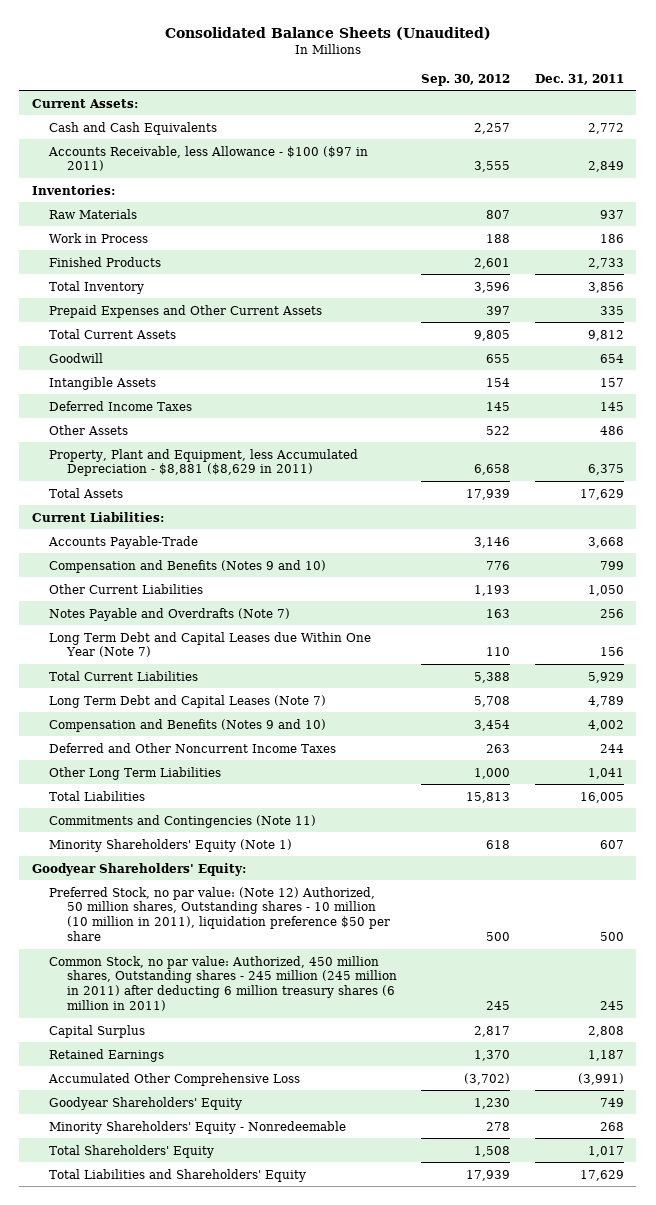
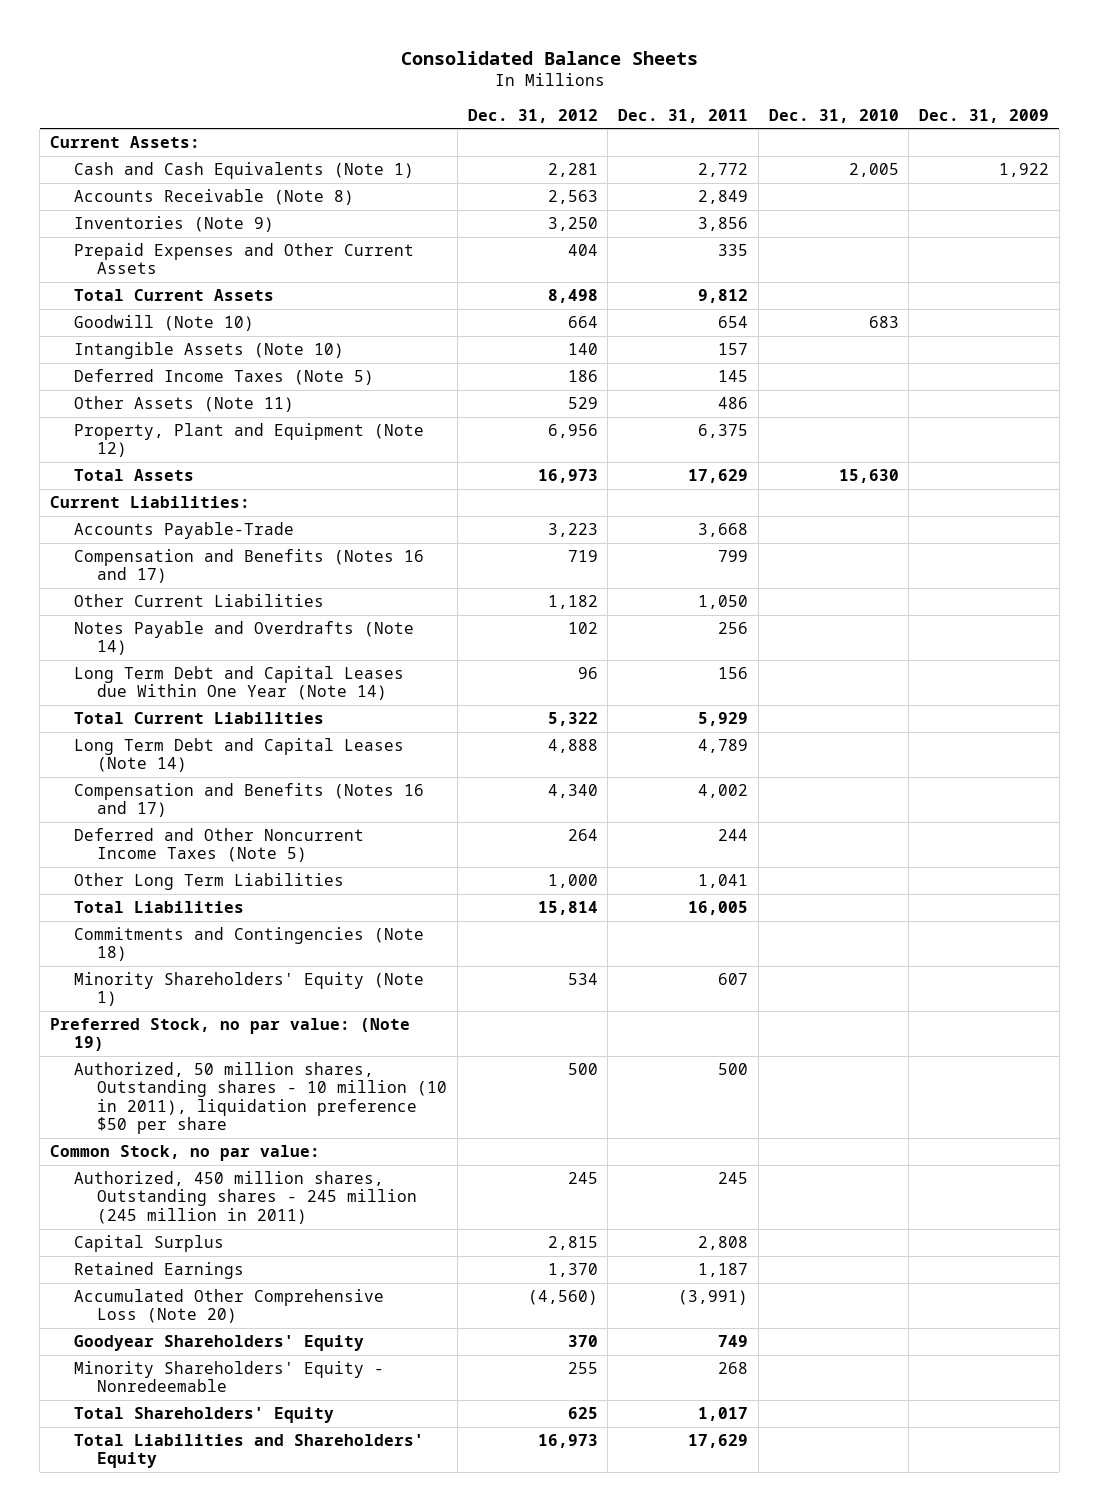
[164,26,491,40] Consolidated Balance Sheets (Unaudited) -> [400,50,698,65] Consolidated Balance Sheets
[421,73,511,86] Sep. 30, 2012 -> none
none -> [467,108,598,123] Dec. 31, 2012
none -> [768,108,899,123] Dec. 31, 2010
none -> [919,108,1050,123] Dec. 31, 2009
[31,184,115,195] Inventories: -> none
[49,208,138,219] Raw Materials -> none
[49,232,149,243] Work in Process -> none
[49,256,162,267] Finished Products -> none
[49,121,218,135] Cash and Cash Equivalents -> [73,162,414,180] Cash and Cash Equivalents (Note 1)
[48,145,369,172] Accounts Receivable, less Allowance - $100 ($97 in 2011) -> [73,189,354,206] Accounts Receivable (Note 8)
[49,280,145,294] Total Inventory -> [73,216,274,233] Inventories (Note 9)
[49,352,104,363] Goodwill -> [73,315,254,332] Goodwill (Note 10)
[49,376,157,390] Intangible Assets -> [73,342,344,360] Intangible Assets (Note 10)
[49,400,193,411] Deferred Income Taxes -> [73,369,374,386] Deferred Income Taxes (Note 5)
[49,424,129,435] Other Assets -> [73,396,294,413] Other Assets (Note 11)
[49,448,359,477] Property, Plant and Equipment, less Accumulated Depreciation - $8,881 ($8,629 in 2011) -> [73,423,424,458] Property, Plant and Equipment (Note 12)
[49,559,327,573] Compensation and Benefits (Notes 9 and 10) -> [73,549,424,584] Compensation and Benefits (Notes 16 and 17)
[49,607,291,621] Notes Payable and Overdrafts (Note 7) -> [73,621,414,656] Notes Payable and Overdrafts (Note 14)
[49,631,372,658] Long Term Debt and Capital Leases due Within One Year (Note 7) -> [73,666,404,701] Long Term Debt and Capital Leases due Within One Year (Note 14)
[49,694,327,708] Long Term Debt and Capital Leases (Note 7) -> [73,738,404,773] Long Term Debt and Capital Leases (Note 14)
[49,718,327,732] Compensation and Benefits (Notes 9 and 10) -> [73,783,424,818] Compensation and Benefits (Notes 16 and 17)
[49,742,337,753] Deferred and Other Noncurrent Income Taxes -> [73,828,364,863] Deferred and Other Noncurrent Income Taxes (Note 5)
[49,814,317,828] Commitments and Contingencies (Note 11) -> [73,927,424,962] Commitments and Contingencies (Note 18)
[31,862,246,876] Goodyear Shareholders' Equity: -> none
none -> [50,1018,411,1052] Preferred Stock, no par value: (Note 19)
[49,886,390,942] Preferred Stock, no par value: (Note 12) Authorized, 50 million shares, Outstanding shares - 10 million (10 million in 2011), liquidation preference $50 per share -> [73,1062,447,1135] Authorized, 50 million shares, Outstanding shares - 10 million (10 in 2011), liquidation preference $50 per share
none -> [50,1145,321,1162] Common Stock, no par value:
[49,955,397,1012] Common Stock, no par value: Authorized, 450 million shares, Outstanding shares - 245 million (245 million in 2011) after deducting 6 million treasury shares (6 million in 2011) -> [73,1171,417,1224] Authorized, 450 million shares, Outstanding shares - 245 million (245 million in 2011)
[48,1072,301,1086] Accumulated Other Comprehensive Loss -> [73,1289,384,1324] Accumulated Other Comprehensive Loss (Note 20)

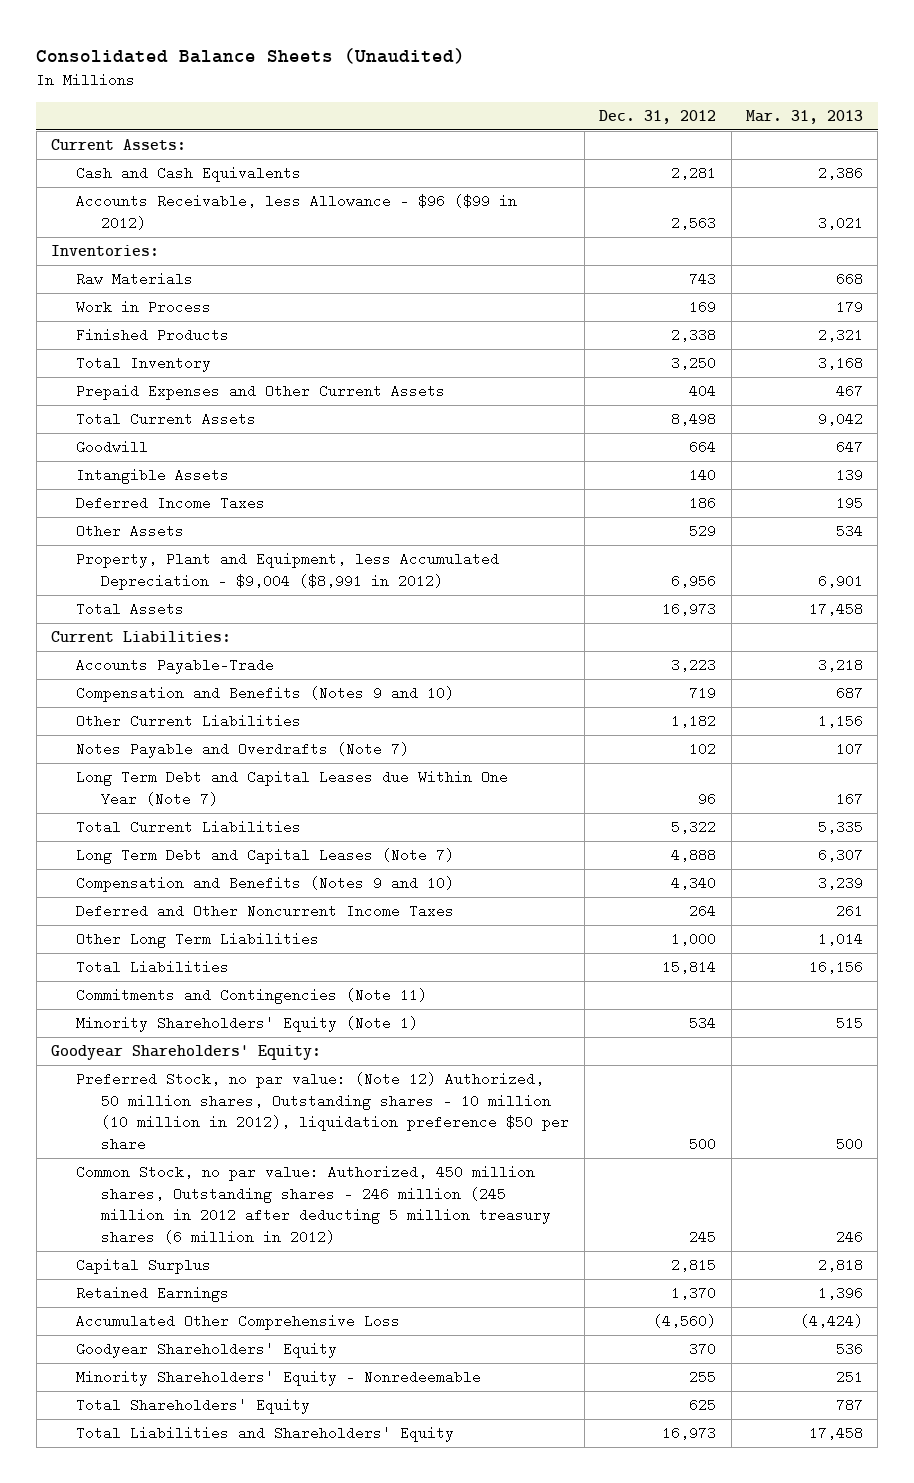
[400,50,698,65] Consolidated Balance Sheets -> [36,48,466,65] Consolidated Balance Sheets (Unaudited)
[618,108,749,123] Dec. 31, 2011 -> none
[768,108,899,123] Dec. 31, 2010 -> none
[919,108,1050,123] Dec. 31, 2009 -> none
none -> [746,110,864,125] Mar. 31, 2013
[73,162,414,180] Cash and Cash Equivalents (Note 1) -> [76,166,302,183] Cash and Cash Equivalents
[73,189,354,206] Accounts Receivable (Note 8) -> [76,194,518,230] Accounts Receivable, less Allowance - $96 ($99 in 2012)
none -> [51,245,160,257] Inventories:
none -> [76,272,194,287] Raw Materials
none -> [76,300,212,315] Work in Process
none -> [76,328,230,343] Finished Products
[73,216,274,233] Inventories (Note 9) -> [76,356,212,373] Total Inventory
[73,315,254,332] Goodwill (Note 10) -> [76,440,149,455] Goodwill
[73,342,344,360] Intangible Assets (Note 10) -> [76,468,230,485] Intangible Assets
[73,369,374,386] Deferred Income Taxes (Note 5) -> [76,496,266,511] Deferred Income Taxes
[73,396,294,413] Other Assets (Note 11) -> [76,524,185,539] Other Assets
[73,423,424,458] Property, Plant and Equipment (Note 12) -> [76,552,500,590] Property, Plant and Equipment, less Accumulated Depreciation - $9,004 ($8,991 in 2012)
[73,549,424,584] Compensation and Benefits (Notes 16 and 17) -> [76,686,455,703] Compensation and Benefits (Notes 9 and 10)
[73,621,414,656] Notes Payable and Overdrafts (Note 14) -> [76,742,410,759] Notes Payable and Overdrafts (Note 7)
[73,666,404,701] Long Term Debt and Capital Leases due Within One Year (Note 14) -> [76,770,509,806] Long Term Debt and Capital Leases due Within One Year (Note 7)
[73,738,404,773] Long Term Debt and Capital Leases (Note 14) -> [76,848,455,865] Long Term Debt and Capital Leases (Note 7)
[73,783,424,818] Compensation and Benefits (Notes 16 and 17) -> [76,876,455,893] Compensation and Benefits (Notes 9 and 10)
[73,828,364,863] Deferred and Other Noncurrent Income Taxes (Note 5) -> [76,904,455,919] Deferred and Other Noncurrent Income Taxes
[73,927,424,962] Commitments and Contingencies (Note 18) -> [76,988,428,1005] Commitments and Contingencies (Note 11)
[50,1018,411,1052] Preferred Stock, no par value: (Note 19) -> none
[50,1145,321,1162] Common Stock, no par value: -> none
none -> [51,1045,322,1061] Goodyear Shareholders' Equity:
[73,1062,447,1135] Authorized, 50 million shares, Outstanding shares - 10 million (10 in 2011), liquidation preference $50 per share -> [76,1072,570,1151] Preferred Stock, no par value: (Note 12) Authorized, 50 million shares, Outstanding shares - 10 million (10 million in 2012), liquidation preference $50 per share
[73,1171,417,1224] Authorized, 450 million shares, Outstanding shares - 245 million (245 million in 2011) -> [76,1165,552,1244] Common Stock, no par value: Authorized, 450 million shares, Outstanding shares - 246 million (245 million in 2012 after deducting 5 million treasury shares (6 million in 2012)
[73,1289,384,1324] Accumulated Other Comprehensive Loss (Note 20) -> [76,1314,401,1331] Accumulated Other Comprehensive Loss

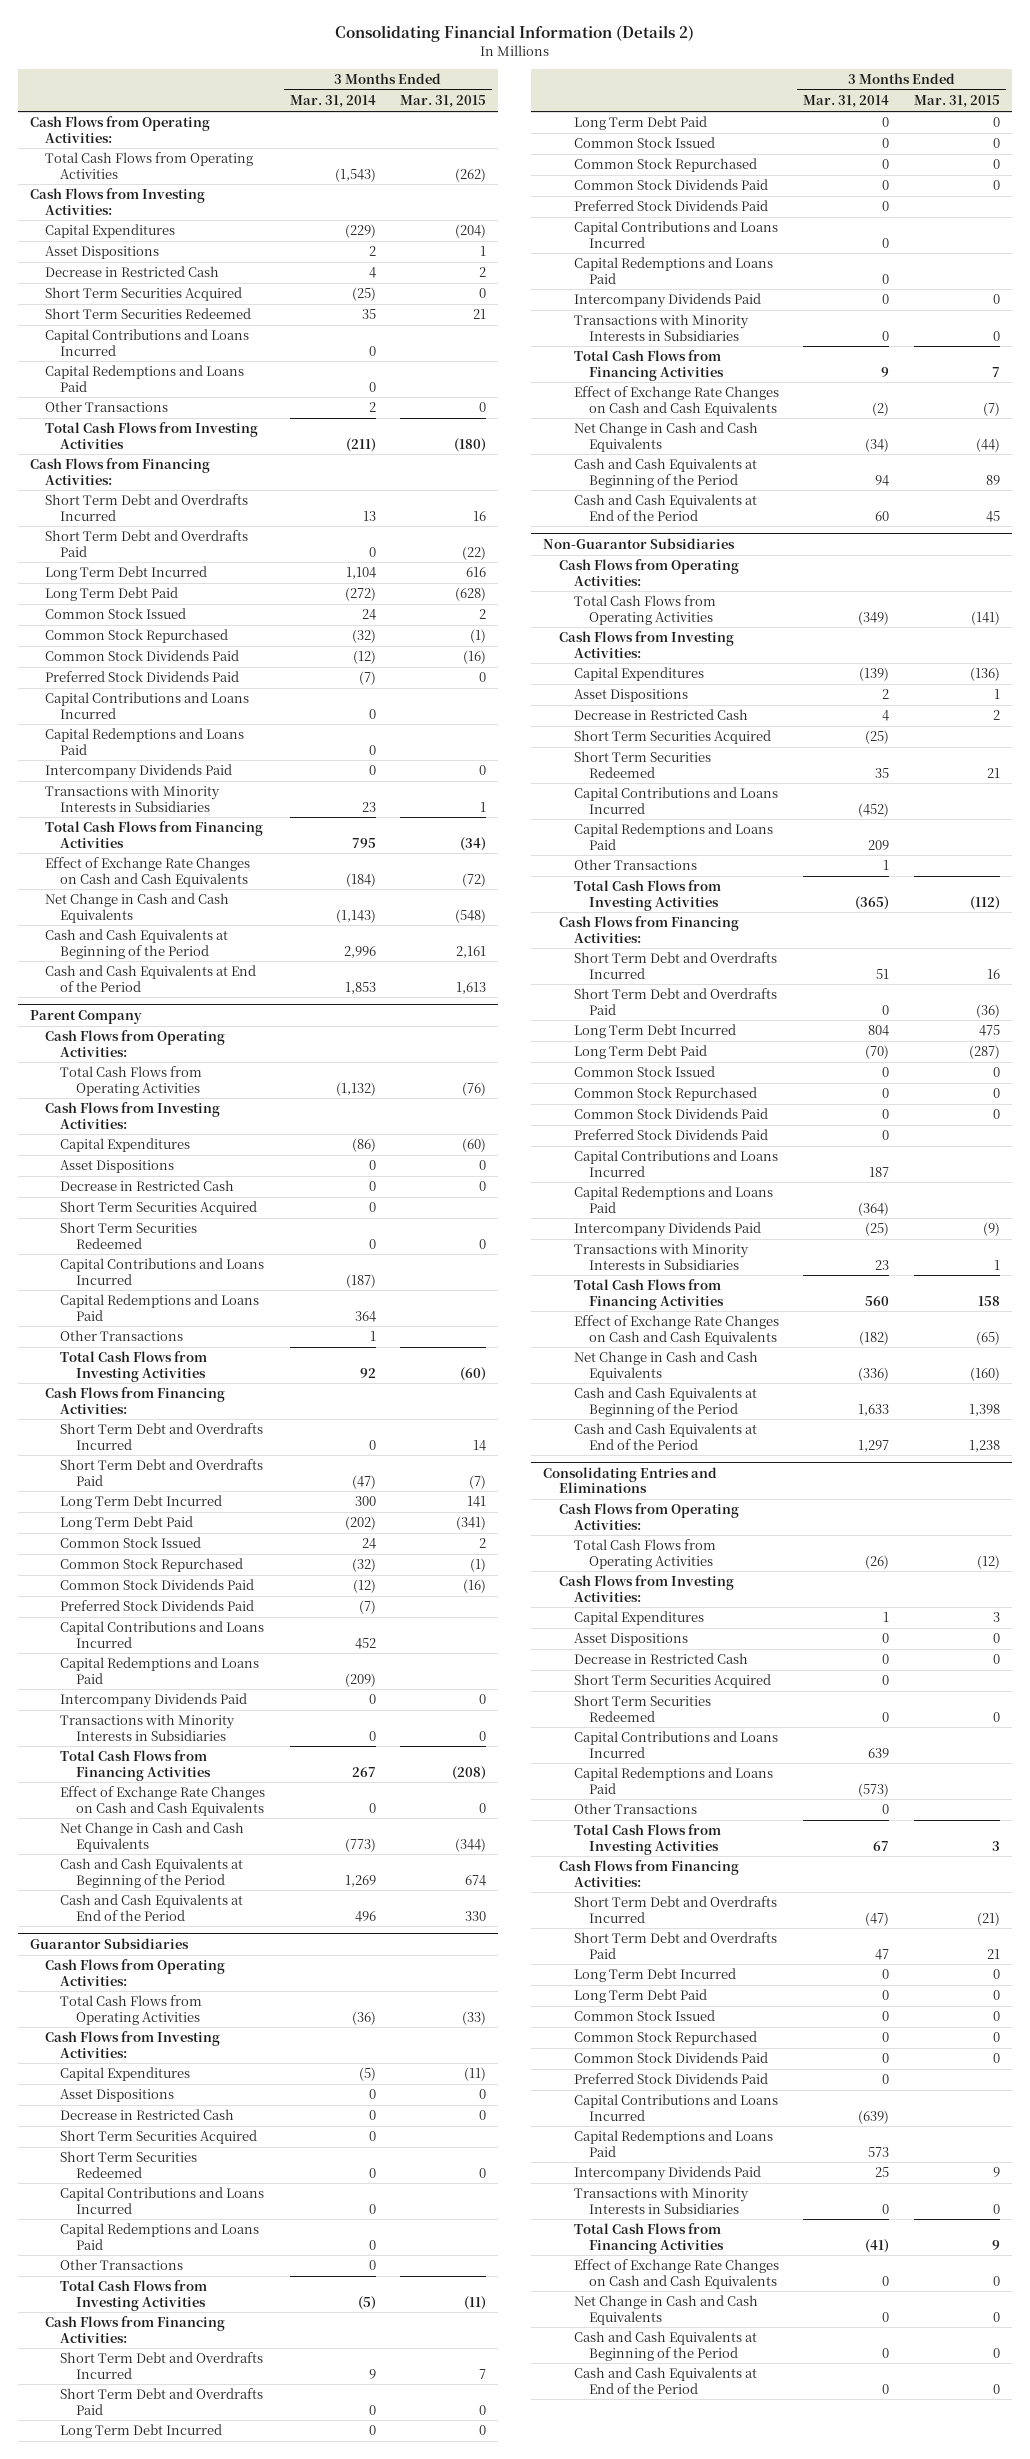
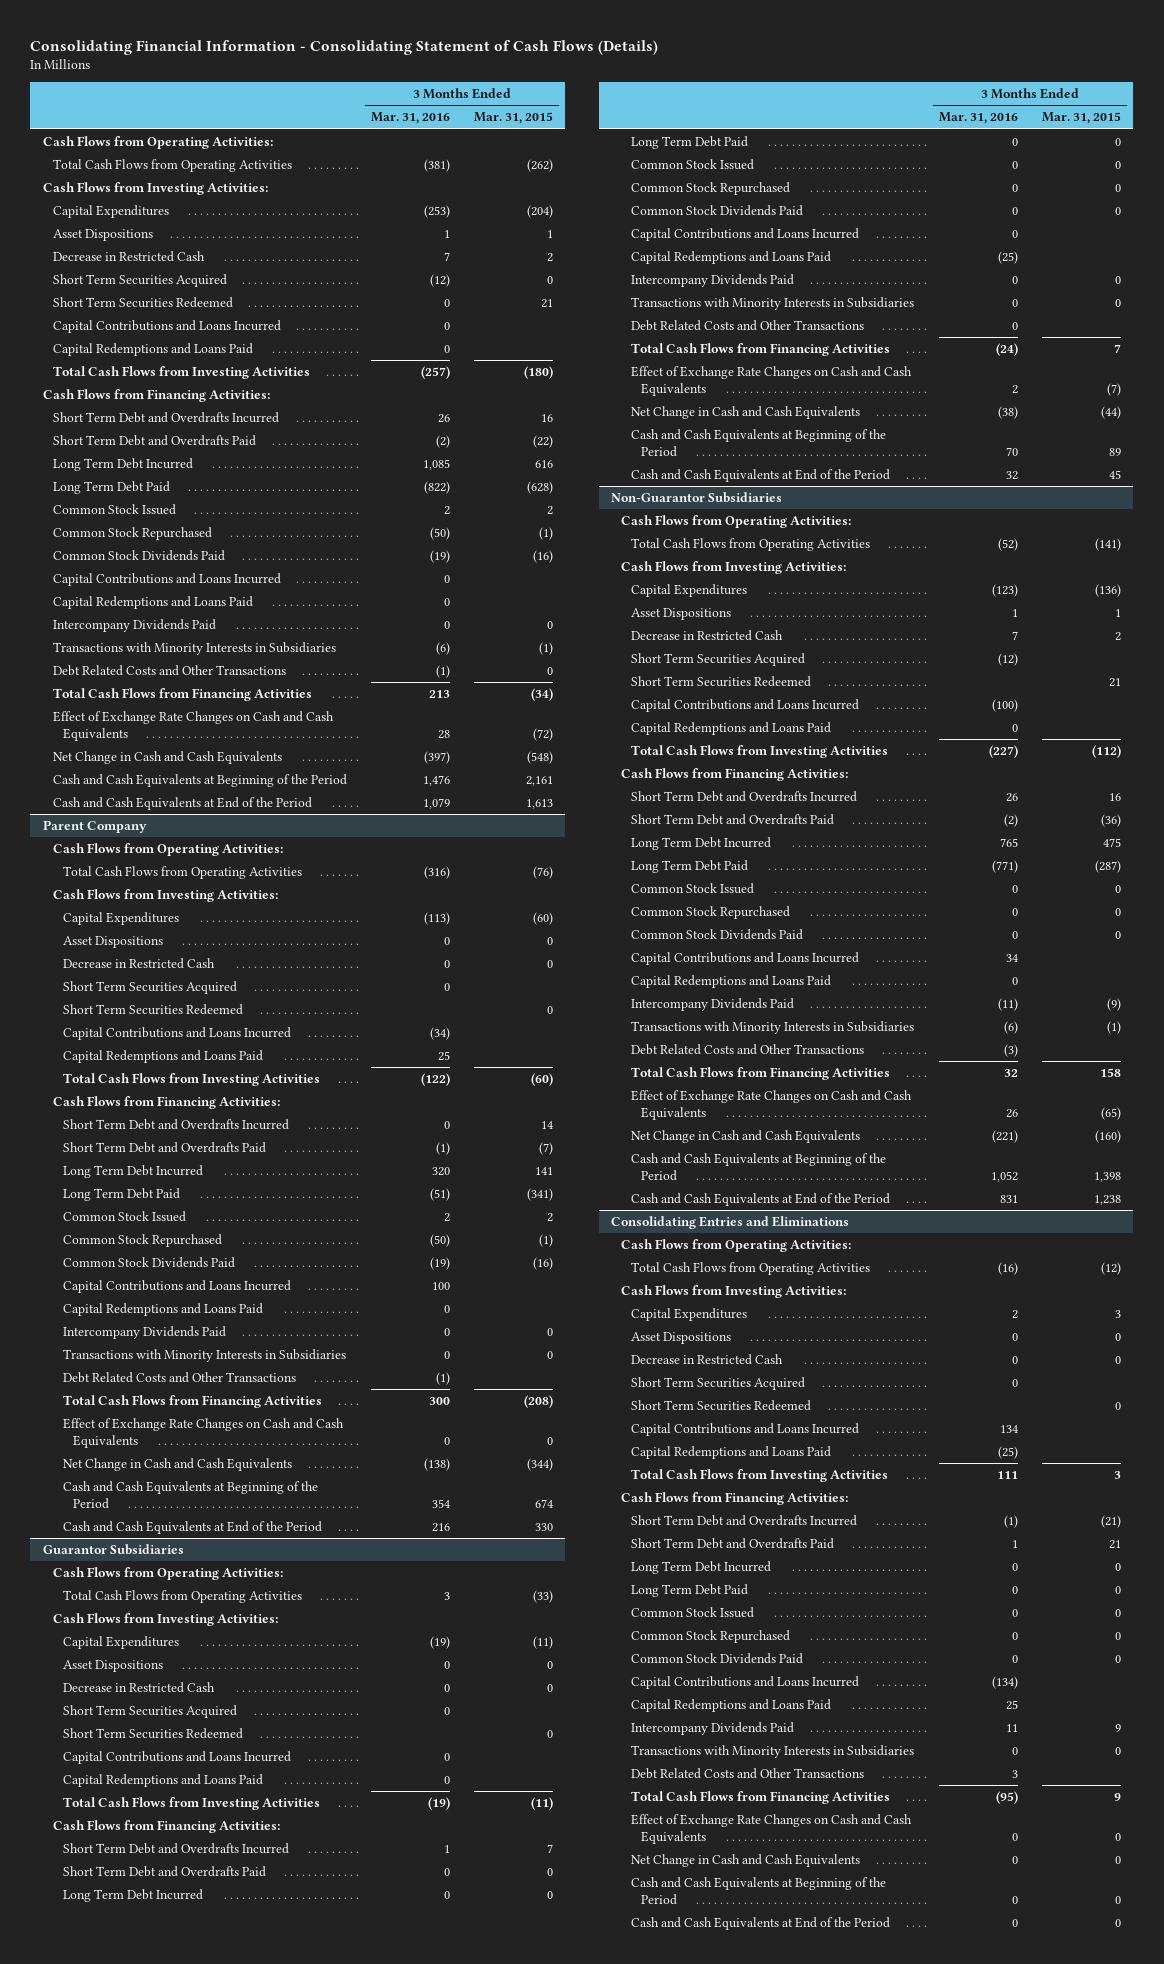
[334,24,694,42] Consolidating Financial Information (Details 2) -> [30,40,659,56] Consolidating Financial Information - Consolidating Statement of Cash Flows (Details)
[289,95,376,109] Mar. 31, 2014 -> none
none -> [370,112,450,125] Mar. 31, 2016
[45,401,169,413] Other Transactions -> none
[45,671,240,683] Preferred Stock Dividends Paid -> none
[480,801,487,812] 1 -> [539,641,554,655] (1)
none -> [52,664,286,676] Debt Related Costs and Other Transactions
[60,1330,184,1342] Other Transactions -> none
[60,1600,255,1612] Preferred Stock Dividends Paid -> none
none -> [62,1371,296,1383] Debt Related Costs and Other Transactions
[60,2259,184,2271] Other Transactions -> none
[574,200,769,212] Preferred Stock Dividends Paid -> none
none -> [630,319,864,331] Debt Related Costs and Other Transactions
[574,859,698,871] Other Transactions -> none
[574,1129,769,1141] Preferred Stock Dividends Paid -> none
[993,1259,1000,1270] 1 -> [1107,1020,1122,1034] (1)
none -> [630,1043,864,1055] Debt Related Costs and Other Transactions
[574,1803,698,1815] Other Transactions -> none
[574,2073,769,2085] Preferred Stock Dividends Paid -> none
none -> [630,1767,864,1779] Debt Related Costs and Other Transactions

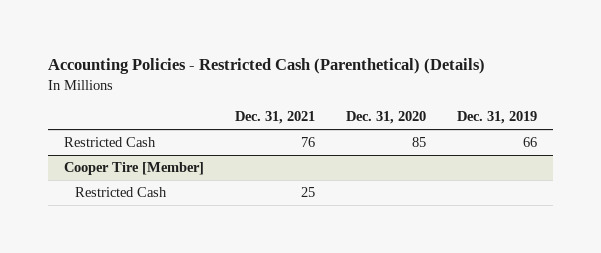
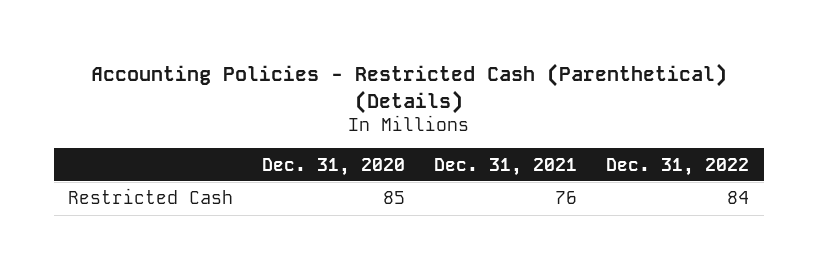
[457,111,538,125] Dec. 31, 2019 -> none
none -> [606,157,750,176] Dec. 31, 2022
[63,162,204,176] Cooper Tire [Member] -> none
[75,187,168,198] Restricted Cash -> none

